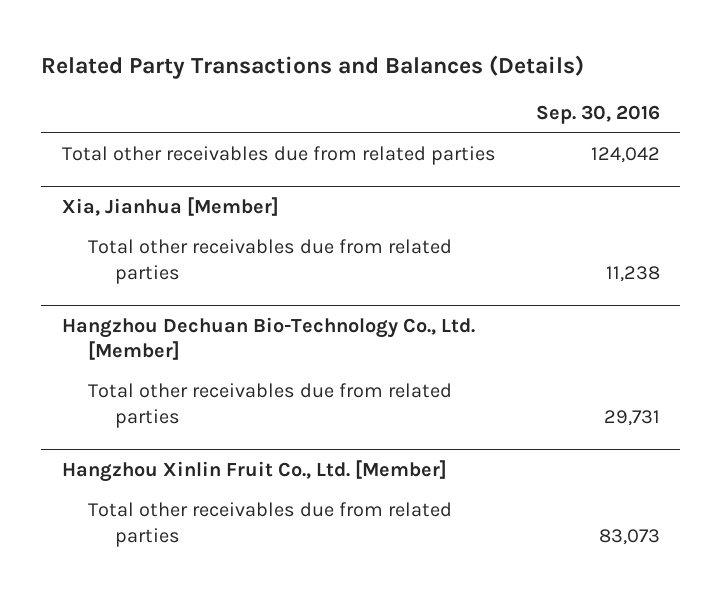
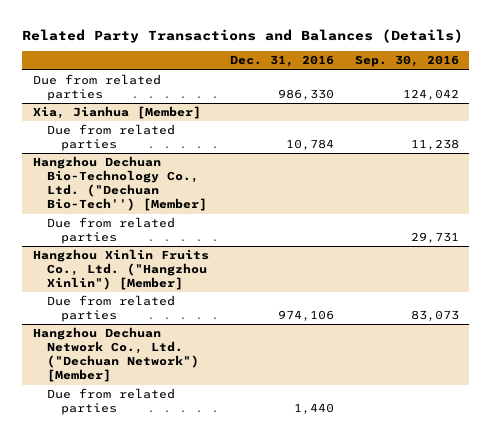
none -> [229,55,334,68] Dec. 31, 2016
[61,146,496,166] Total other receivables due from related parties -> [32,74,161,102] Due from related parties
[88,239,453,284] Total other receivables due from related parties -> [46,124,175,152] Due from related parties
[61,317,475,361] Hangzhou Dechuan Bio-Technology Co., Ltd. [Member] -> [32,156,207,212] Hangzhou Dechuan Bio-Technology Co., Ltd. ("Dechuan Bio-Tech'') [Member]
[88,383,453,428] Total other receivables due from related parties -> [46,217,175,245] Due from related parties
[61,460,447,483] Hangzhou Xinlin Fruit Co., Ltd. [Member] -> [32,249,209,291] Hangzhou Xinlin Fruits Co., Ltd. ("Hangzhou Xinlin") [Member]
[88,502,453,547] Total other receivables due from related parties -> [46,295,175,323] Due from related parties
none -> [32,327,199,383] Hangzhou Dechuan Network Co., Ltd. ("Dechuan Network") [Member]
none -> [46,388,175,416] Due from related parties

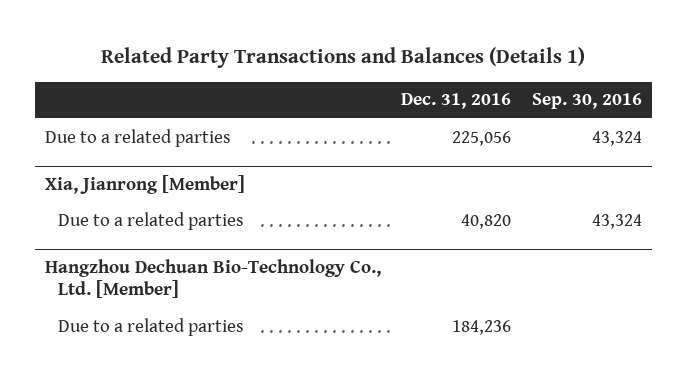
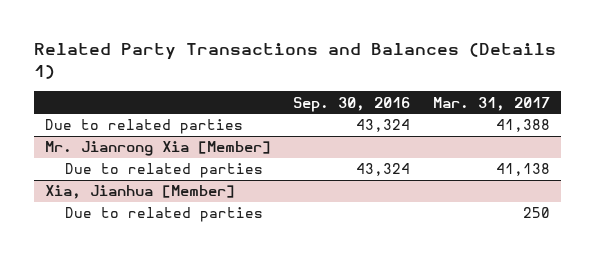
[401,93,512,110] Dec. 31, 2016 -> none
none -> [432,96,550,111] Mar. 31, 2017
[45,258,382,299] Hangzhou Dechuan Bio-Technology Co., Ltd. [Member] -> none
[45,128,232,147] Due to a related parties -> [44,119,243,135] Due to related parties
[45,174,246,194] Xia, Jianrong [Member] -> [44,141,271,157] Mr. Jianrong Xia [Member]
[58,211,245,230] Due to a related parties -> [64,163,263,179] Due to related parties
none -> [44,185,235,200] Xia, Jianhua [Member]
[58,317,245,336] Due to a related parties -> [64,207,263,223] Due to related parties

